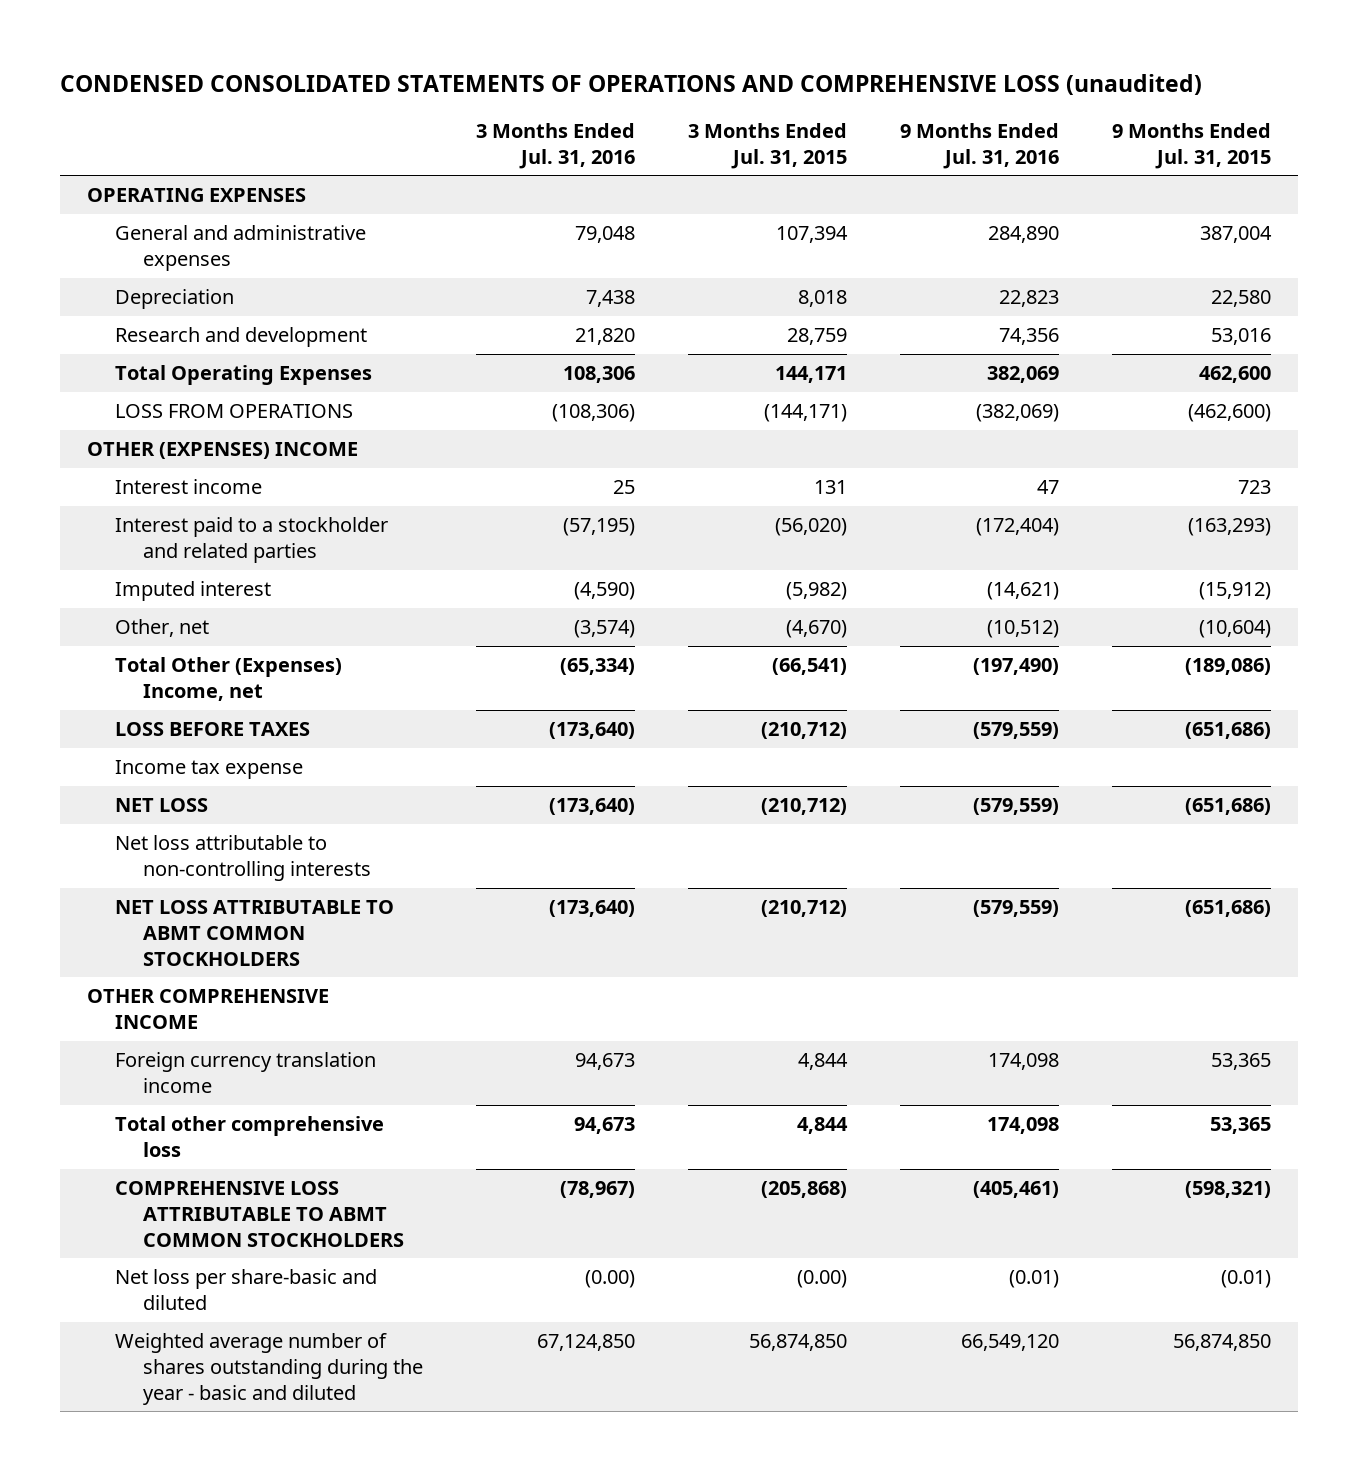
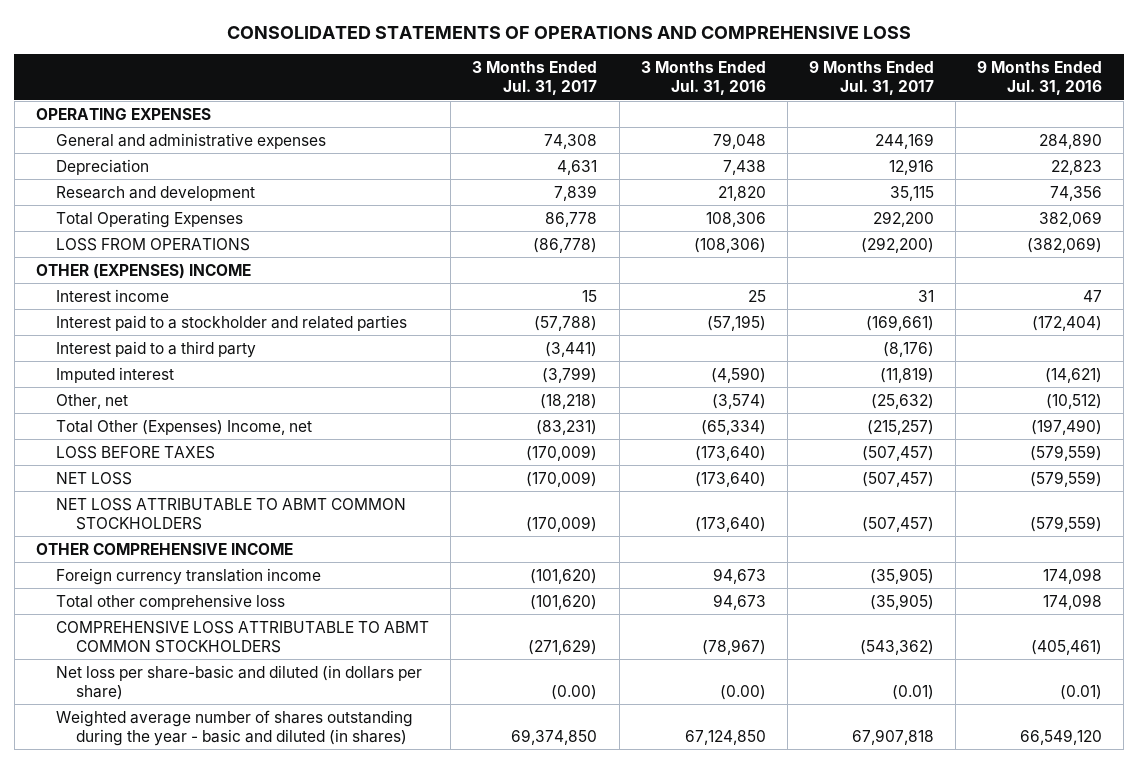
[60,73,1203,95] CONDENSED CONSOLIDATED STATEMENTS OF OPERATIONS AND COMPREHENSIVE LOSS (unaudited) -> [227,25,912,39] CONSOLIDATED STATEMENTS OF OPERATIONS AND COMPREHENSIVE LOSS
[687,123,847,169] 3 Months Ended Jul. 31, 2015 -> none
[1112,123,1272,169] 9 Months Ended Jul. 31, 2015 -> none
none -> [472,60,598,96] 3 Months Ended Jul. 31, 2017
none -> [808,60,934,96] 9 Months Ended Jul. 31, 2017
none -> [56,340,257,358] Interest paid to a third party
[114,760,303,780] Income tax expense -> none
[114,835,371,881] Net loss attributable to non-controlling interests -> none
[114,1269,377,1310] Net loss per share-basic and diluted -> [56,664,423,701] Net loss per share-basic and diluted (in dollars per share)
[114,1333,423,1405] Weighted average number of shares outstanding during the year - basic and diluted -> [56,709,414,747] Weighted average number of shares outstanding during the year - basic and diluted (in shares)

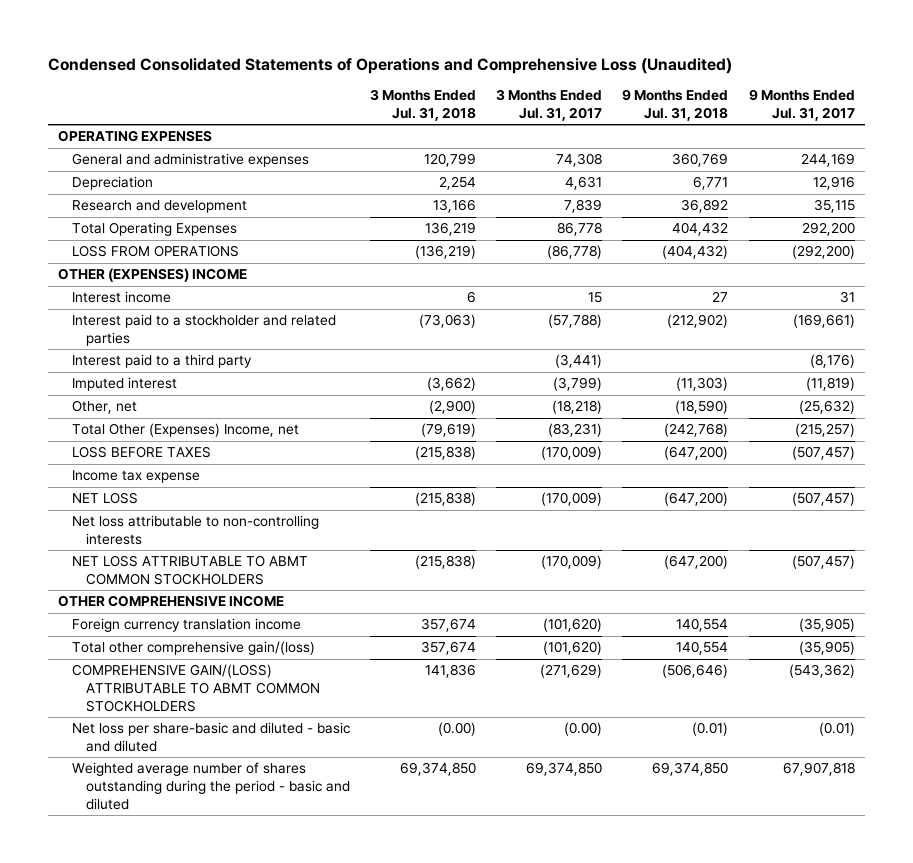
[227,25,912,39] CONSOLIDATED STATEMENTS OF OPERATIONS AND COMPREHENSIVE LOSS -> [48,57,733,74] Condensed Consolidated Statements of Operations and Comprehensive Loss (Unaudited)
[640,60,766,96] 3 Months Ended Jul. 31, 2016 -> none
[977,60,1103,96] 9 Months Ended Jul. 31, 2016 -> none
none -> [370,89,477,122] 3 Months Ended Jul. 31, 2018
none -> [622,89,729,122] 9 Months Ended Jul. 31, 2018
none -> [72,470,201,484] Income tax expense
none -> [72,515,320,546] Net loss attributable to non-controlling interests
[56,593,286,610] Total other comprehensive loss -> [72,641,316,656] Total other comprehensive gain/(loss)
[56,620,430,654] COMPREHENSIVE LOSS ATTRIBUTABLE TO ABMT COMMON STOCKHOLDERS -> [72,664,321,712] COMPREHENSIVE GAIN/(LOSS) ATTRIBUTABLE TO ABMT COMMON STOCKHOLDERS
[56,664,423,701] Net loss per share-basic and diluted (in dollars per share) -> [72,722,351,753] Net loss per share-basic and diluted - basic and diluted
[56,709,414,747] Weighted average number of shares outstanding during the year - basic and diluted (in shares) -> [72,762,351,810] Weighted average number of shares outstanding during the period - basic and diluted

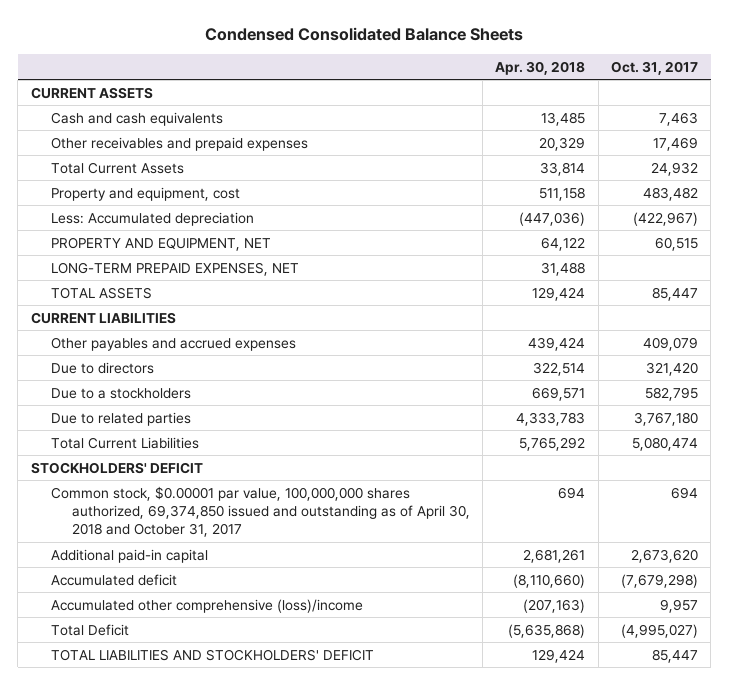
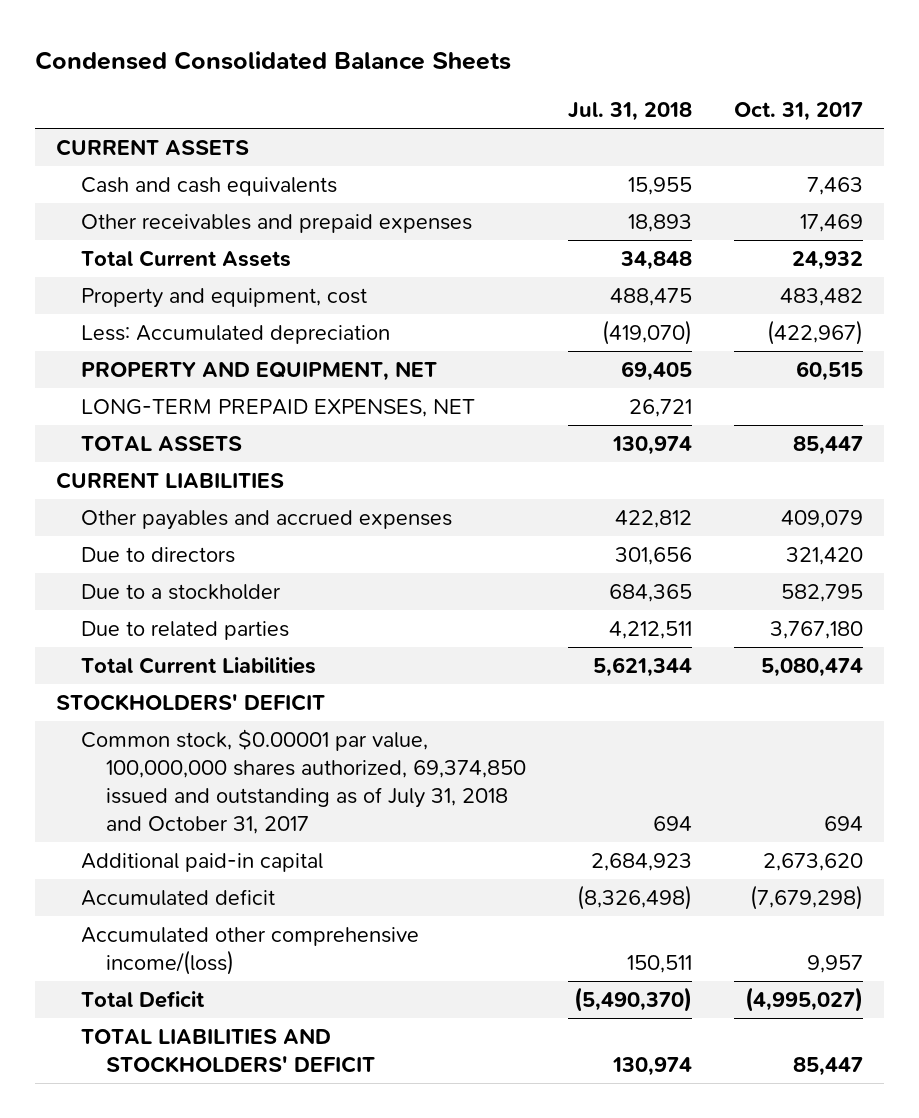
[495,60,586,75] Apr. 30, 2018 -> none
none -> [567,102,692,122] Jul. 31, 2018
[51,387,192,399] Due to a stockholders -> [80,583,281,600] Due to a stockholder
[51,485,470,538] Common stock, $0.00001 par value, 100,000,000 shares authorized, 69,374,850 issued and outstanding as of April 30, 2018 and October 31, 2017 -> [80,728,526,834] Common stock, $0.00001 par value, 100,000,000 shares authorized, 69,374,850 issued and outstanding as of July 31, 2018 and October 31, 2017
[51,598,364,613] Accumulated other comprehensive (loss)/income -> [80,926,419,975] Accumulated other comprehensive income/(loss)

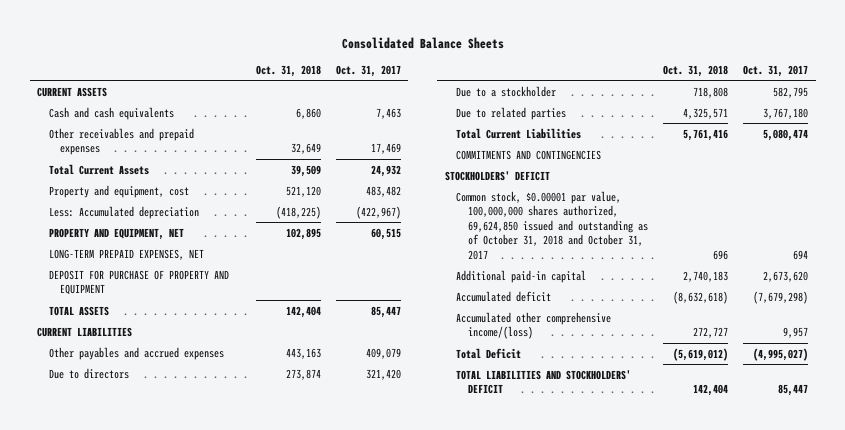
[35,51,512,71] Condensed Consolidated Balance Sheets -> [341,36,504,49] Consolidated Balance Sheets
[567,102,692,122] Jul. 31, 2018 -> none
none -> [255,64,321,77] Oct. 31, 2018
none -> [48,269,229,296] DEPOSIT FOR PURCHASE OF PROPERTY AND EQUIPMENT
none -> [456,149,602,160] COMMITMENTS AND CONTINGENCIES
[80,728,526,834] Common stock, $0.00001 par value, 100,000,000 shares authorized, 69,374,850 issued and outstanding as of July 31, 2018 and October 31, 2017 -> [456,190,648,260] Common stock, $0.00001 par value, 100,000,000 shares authorized, 69,624,850 issued and outstanding as of October 31, 2018 and October 31, 2017

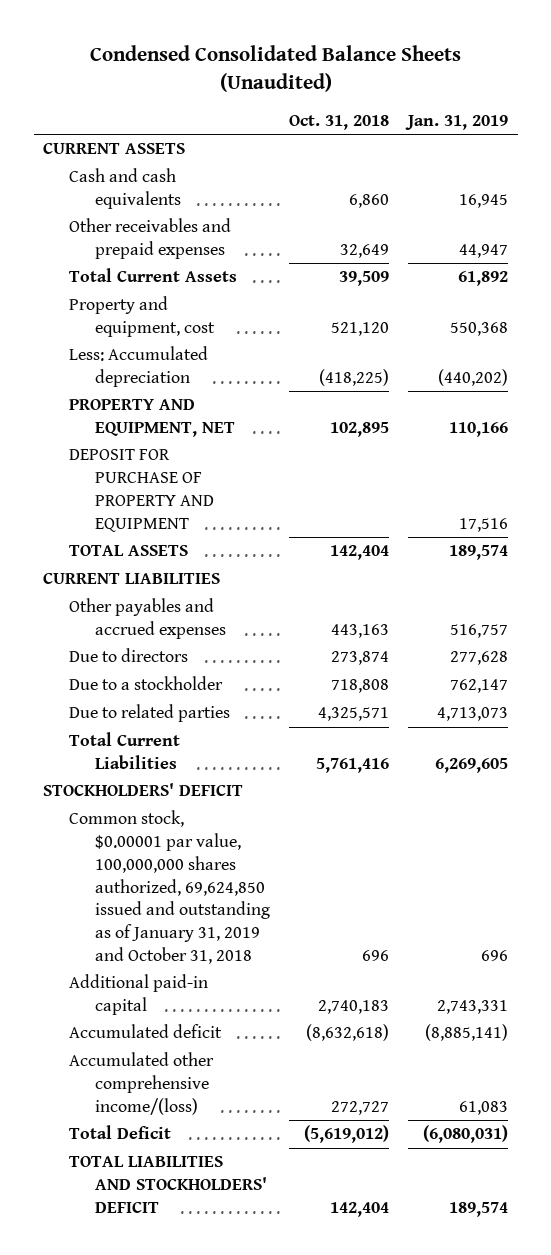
[341,36,504,49] Consolidated Balance Sheets -> [89,45,461,92] Condensed Consolidated Balance Sheets (Unaudited)
[335,64,401,77] Oct. 31, 2017 -> none
none -> [405,114,509,130] Jan. 31, 2019
[48,248,204,260] LONG-TERM PREPAID EXPENSES, NET -> none
[456,149,602,160] COMMITMENTS AND CONTINGENCIES -> none
[456,190,648,260] Common stock, $0.00001 par value, 100,000,000 shares authorized, 69,624,850 issued and outstanding as of October 31, 2018 and October 31, 2017 -> [69,810,271,965] Common stock, $0.00001 par value, 100,000,000 shares authorized, 69,624,850 issued and outstanding as of January 31, 2019 and October 31, 2018

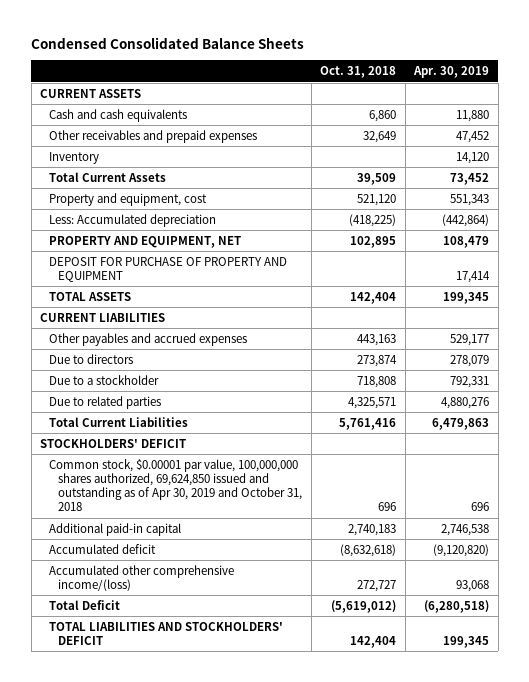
[89,45,461,92] Condensed Consolidated Balance Sheets (Unaudited) -> [31,36,305,49] Condensed Consolidated Balance Sheets
[405,114,509,130] Jan. 31, 2019 -> none
none -> [413,66,490,79] Apr. 30, 2019
none -> [49,151,100,164] Inventory
[69,810,271,965] Common stock, $0.00001 par value, 100,000,000 shares authorized, 69,624,850 issued and outstanding as of January 31, 2019 and October 31, 2018 -> [49,458,303,512] Common stock, $0.00001 par value, 100,000,000 shares authorized, 69,624,850 issued and outstanding as of Apr 30, 2019 and October 31, 2018

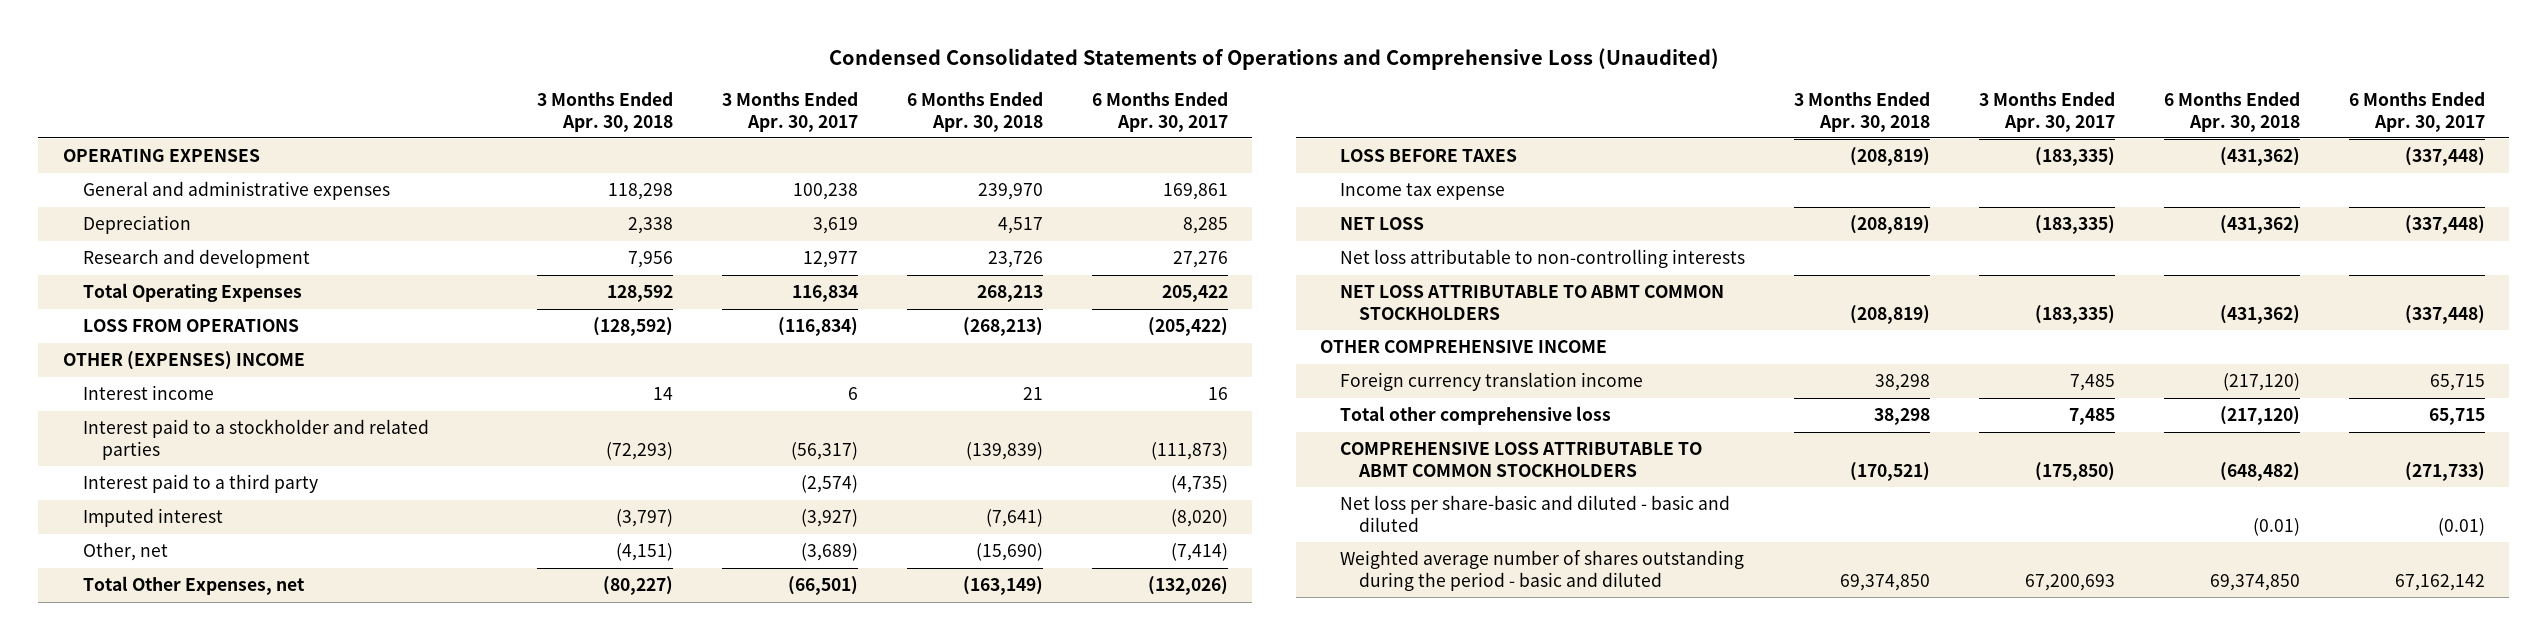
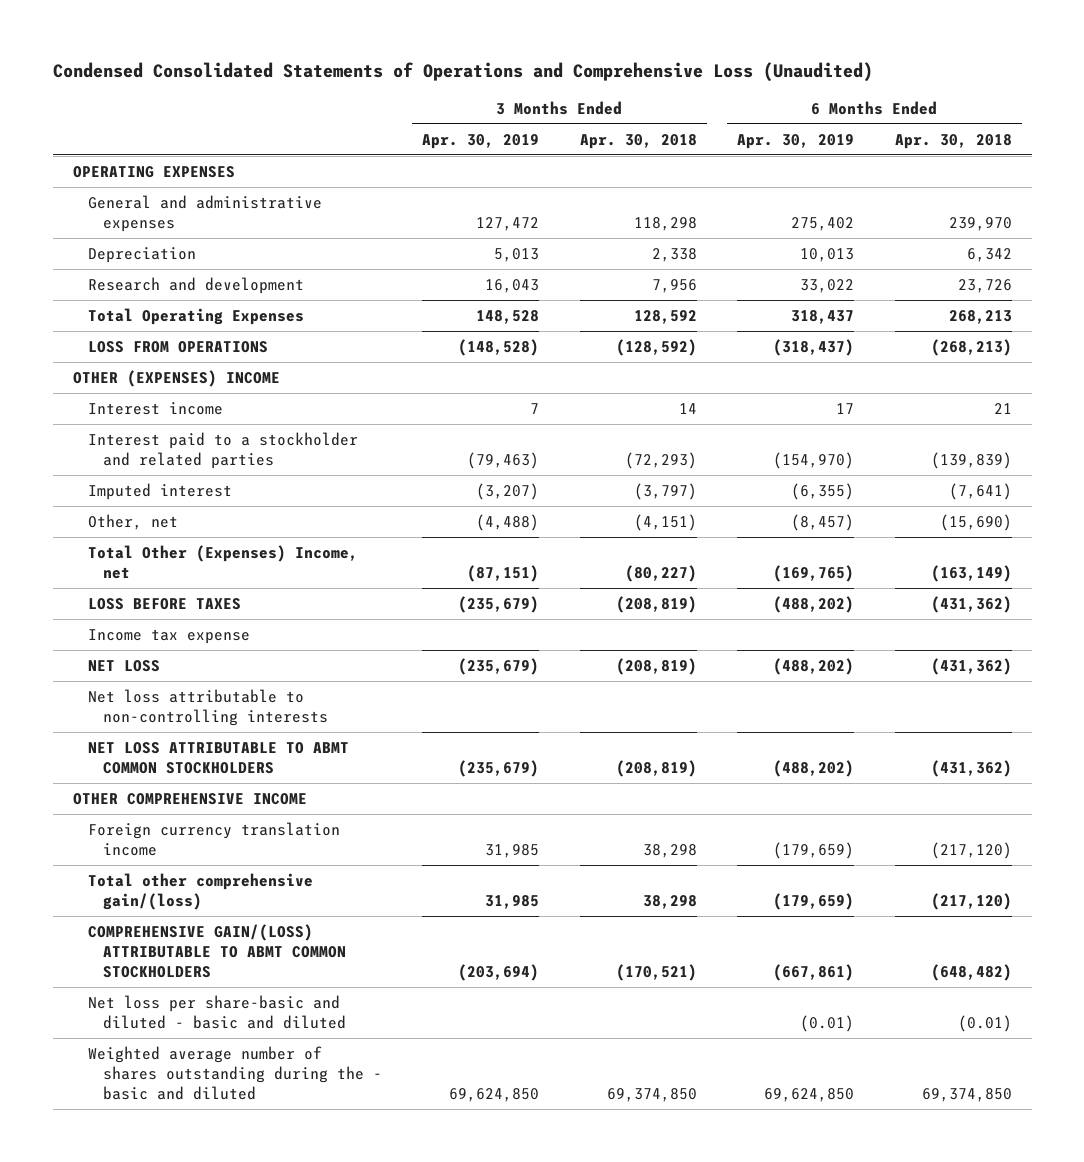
[721,91,858,132] 3 Months Ended Apr. 30, 2017 -> none
[1091,91,1228,132] 6 Months Ended Apr. 30, 2017 -> none
none -> [422,133,540,149] Apr. 30, 2019
none -> [737,133,855,149] Apr. 30, 2019
[997,217,1043,235] 4,517 -> [966,248,1012,263] 6,342
[82,474,318,494] Interest paid to a third party -> none
[82,576,305,596] Total Other Expenses, net -> [87,545,358,579] Total Other (Expenses) Income, net
[1339,406,1611,426] Total other comprehensive loss -> [87,873,313,910] Total other comprehensive gain/(loss)
[1339,442,1702,477] COMPREHENSIVE LOSS ATTRIBUTABLE TO ABMT COMMON STOCKHOLDERS -> [87,924,346,978] COMPREHENSIVE GAIN/(LOSS) ATTRIBUTABLE TO ABMT COMMON STOCKHOLDERS
[1339,550,1744,591] Weighted average number of shares outstanding during the period - basic and diluted -> [87,1046,382,1100] Weighted average number of shares outstanding during the - basic and diluted

